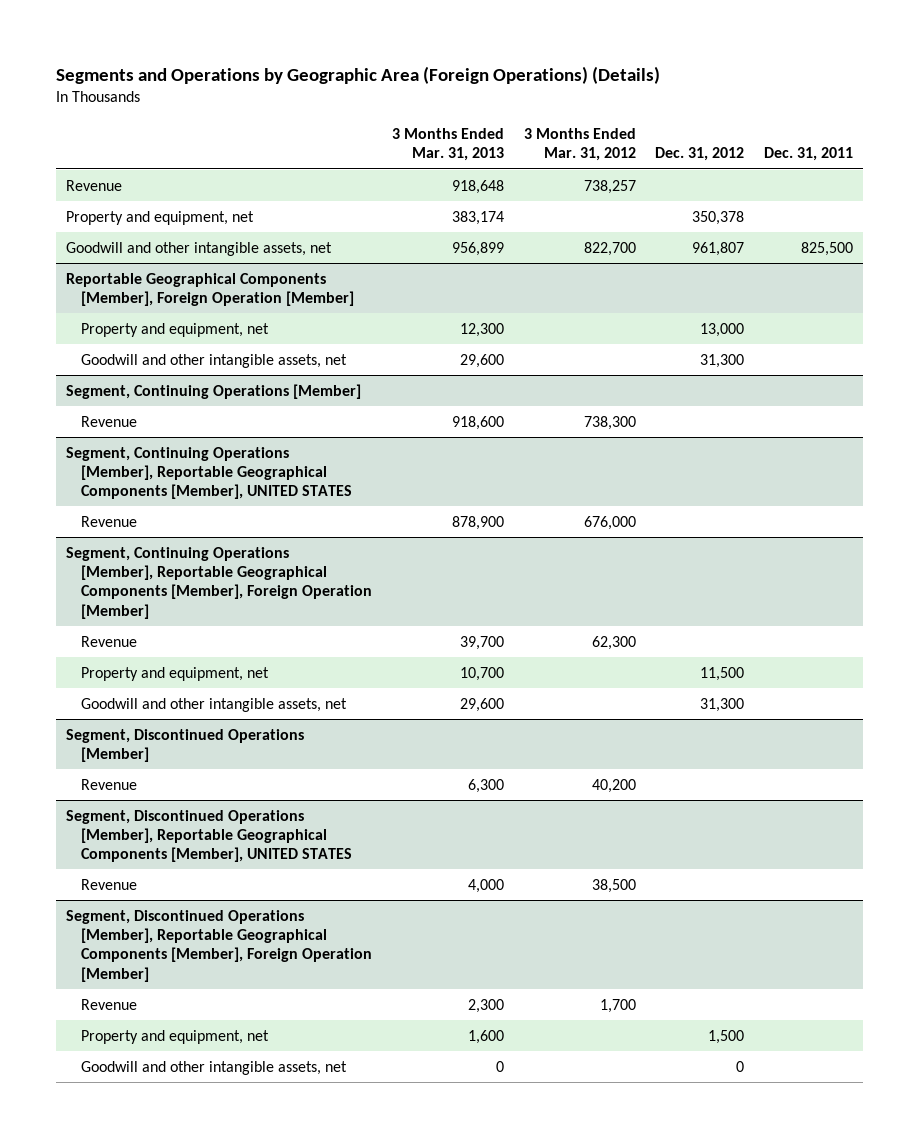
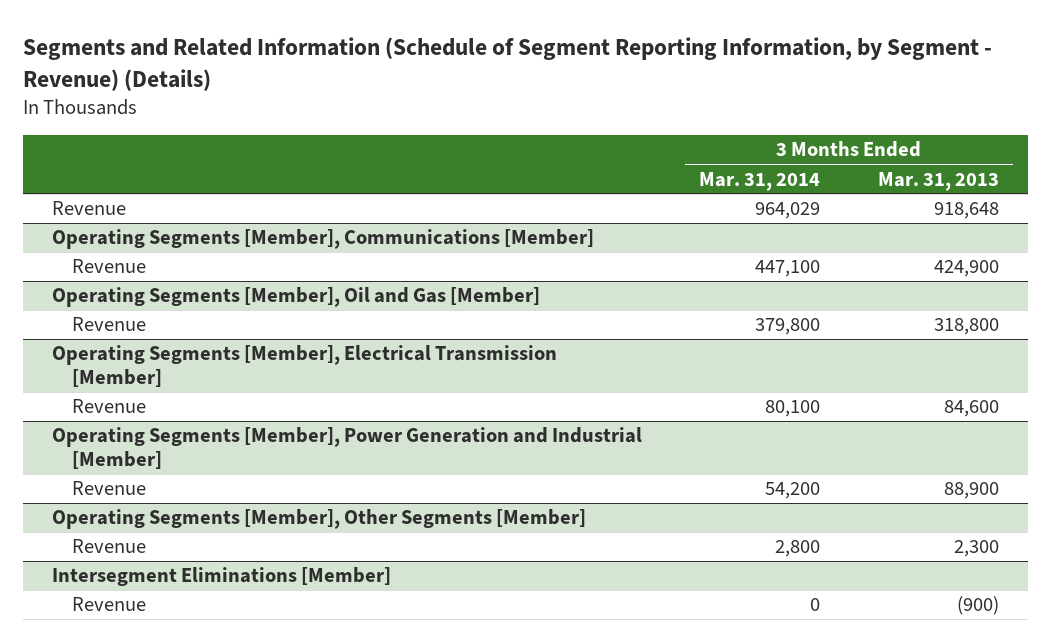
[55,65,660,84] Segments and Operations by Geographic Area (Foreign Operations) (Details) -> [23,36,993,91] Segments and Related Information (Schedule of Segment Reporting Information, by Segment - Revenue) (Details)
[523,128,636,162] 3 Months Ended Mar. 31, 2012 -> none
[655,147,745,162] Dec. 31, 2012 -> none
[764,147,854,162] Dec. 31, 2011 -> none
none -> [699,171,821,191] Mar. 31, 2014
[65,210,254,225] Property and equipment, net -> none
[65,241,332,256] Goodwill and other intangible assets, net -> none
[65,272,355,306] Reportable Geographical Components [Member], Foreign Operation [Member] -> none
[81,322,270,337] Property and equipment, net -> none
[81,353,348,368] Goodwill and other intangible assets, net -> none
[65,383,361,399] Segment, Continuing Operations [Member] -> none
[65,446,353,500] Segment, Continuing Operations [Member], Reportable Geographical Components [Member], UNITED STATES -> none
[65,546,373,619] Segment, Continuing Operations [Member], Reportable Geographical Components [Member], Foreign Operation [Member] -> none
[81,666,270,681] Property and equipment, net -> none
[81,697,348,712] Goodwill and other intangible assets, net -> none
[65,728,304,762] Segment, Discontinued Operations [Member] -> none
[65,809,353,863] Segment, Discontinued Operations [Member], Reportable Geographical Components [Member], UNITED STATES -> none
[81,878,138,890] Revenue -> none
[65,909,373,982] Segment, Discontinued Operations [Member], Reportable Geographical Components [Member], Foreign Operation [Member] -> none
none -> [51,229,594,250] Operating Segments [Member], Communications [Member]
[451,415,504,430] 918,600 -> [933,260,999,278] 424,900
none -> [51,287,540,308] Operating Segments [Member], Oil and Gas [Member]
[451,515,504,530] 878,900 -> [933,318,999,336] 318,800
none -> [51,345,557,388] Operating Segments [Member], Electrical Transmission [Member]
[459,635,504,650] 39,700 -> [943,400,999,418] 84,600
none -> [51,427,642,470] Operating Segments [Member], Power Generation and Industrial [Member]
[467,778,504,793] 6,300 -> [943,482,999,500] 88,900
none -> [51,509,586,530] Operating Segments [Member], Other Segments [Member]
[81,1029,270,1044] Property and equipment, net -> none
[81,1060,348,1075] Goodwill and other intangible assets, net -> none
none -> [51,567,391,587] Intersegment Eliminations [Member]
none -> [72,597,147,612] Revenue

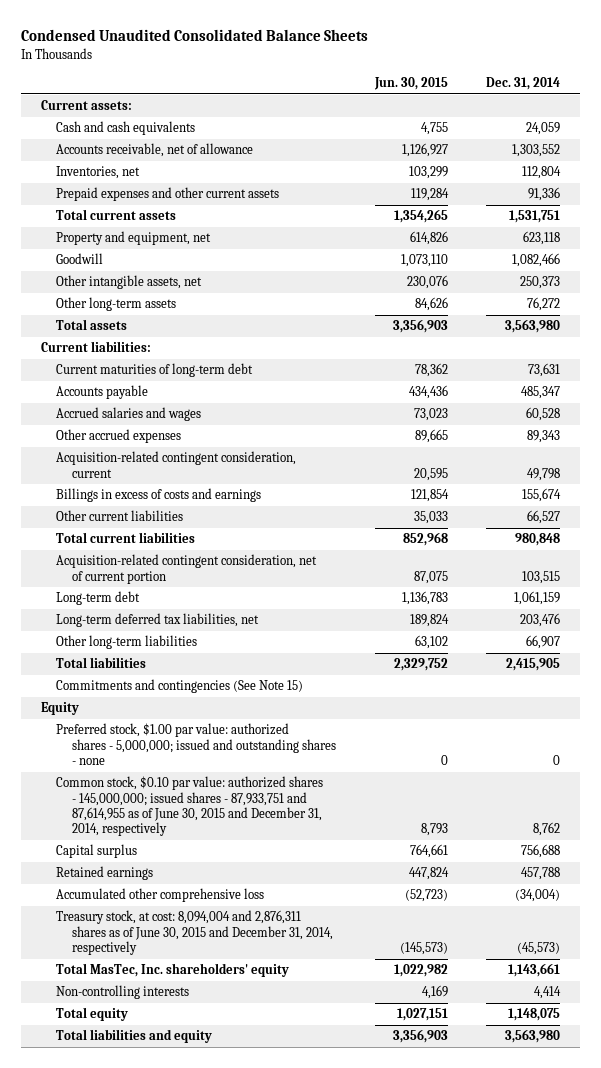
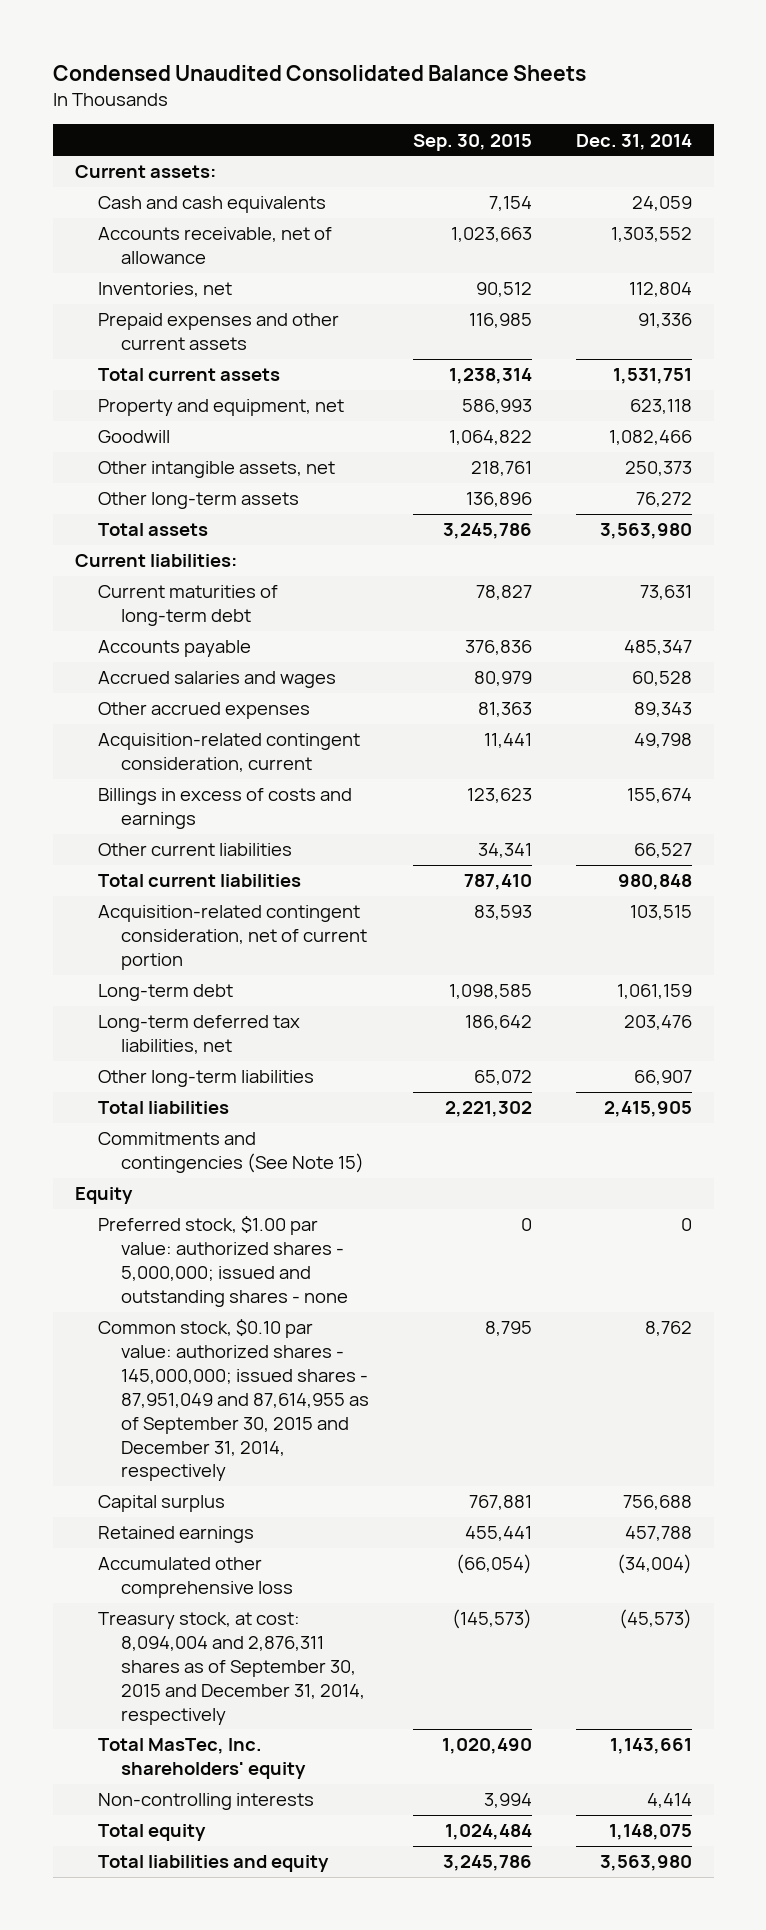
[373,77,448,91] Jun. 30, 2015 -> none
none -> [412,133,532,151] Sep. 30, 2015
[56,776,324,837] Common stock, $0.10 par value: authorized shares - 145,000,000; issued shares - 87,933,751 and 87,614,955 as of June 30, 2015 and December 31, 2014, respectively -> [97,1319,369,1482] Common stock, $0.10 par value: authorized shares - 145,000,000; issued shares - 87,951,049 and 87,614,955 as of September 30, 2015 and December 31, 2014, respectively
[56,910,333,955] Treasury stock, at cost: 8,094,004 and 2,876,311 shares as of June 30, 2015 and December 31, 2014, respectively -> [97,1612,365,1725] Treasury stock, at cost: 8,094,004 and 2,876,311 shares as of September 30, 2015 and December 31, 2014, respectively

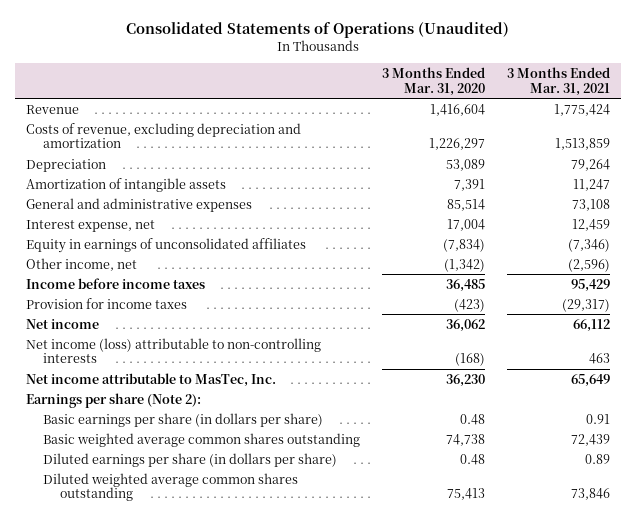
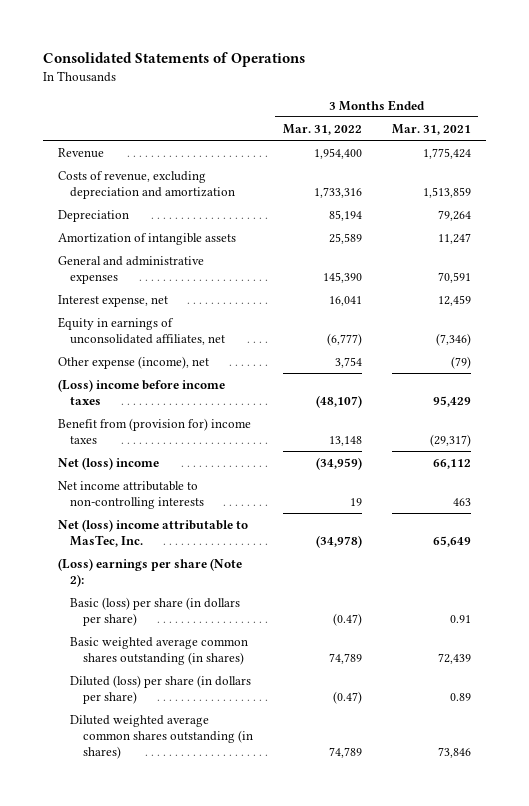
[125,22,509,39] Consolidated Statements of Operations (Unaudited) -> [43,52,306,68] Consolidated Statements of Operations
[381,67,485,96] 3 Months Ended Mar. 31, 2020 -> none
none -> [282,123,362,135] Mar. 31, 2022
[571,198,610,211] 73,108 -> [437,271,471,283] 70,591
[25,237,306,253] Equity in earnings of unconsolidated affiliates -> [58,316,226,345] Equity in earnings of unconsolidated affiliates, net
[25,257,137,271] Other income, net -> [58,355,210,369] Other expense (income), net
[567,258,610,272] (2,596) -> [450,355,471,369] (79)
[25,277,205,289] Income before income taxes -> [58,378,226,405] (Loss) income before income taxes
[25,297,187,309] Provision for income taxes -> [58,417,252,444] Benefit from (provision for) income taxes
[25,318,99,329] Net income -> [58,456,160,470] Net (loss) income
[25,337,321,364] Net income (loss) attributable to non-controlling interests -> [58,480,205,509] Net income attributable to non-controlling interests
[25,372,276,387] Net income attributable to MasTec, Inc. -> [58,518,249,547] Net (loss) income attributable to MasTec, Inc.
[25,392,201,408] Earnings per share (Note 2): -> [58,557,243,587] (Loss) earnings per share (Note 2):
[42,412,323,427] Basic earnings per share (in dollars per share) -> [70,596,241,626] Basic (loss) per share (in dollars per share)
[42,432,360,447] Basic weighted average common shares outstanding -> [70,636,249,665] Basic weighted average common shares outstanding (in shares)
[42,452,337,467] Diluted earnings per share (in dollars per share) -> [70,674,252,704] Diluted (loss) per share (in dollars per share)
[42,472,298,502] Diluted weighted average common shares outstanding -> [70,714,253,760] Diluted weighted average common shares outstanding (in shares)

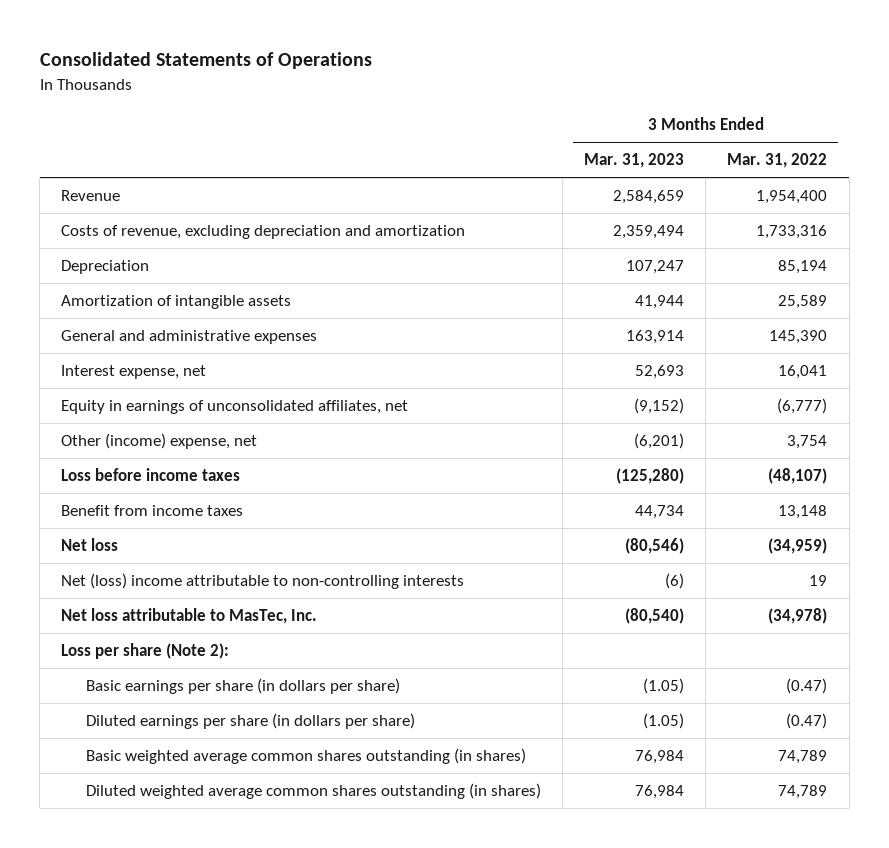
[391,123,471,135] Mar. 31, 2021 -> none
none -> [584,153,685,169] Mar. 31, 2023
[58,355,210,369] Other expense (income), net -> [61,433,258,450] Other (income) expense, net
[58,378,226,405] (Loss) income before income taxes -> [61,468,241,482] Loss before income taxes
[58,417,252,444] Benefit from (provision for) income taxes -> [61,505,244,517] Benefit from income taxes
[58,456,160,470] Net (loss) income -> [61,538,119,552] Net loss
[58,480,205,509] Net income attributable to non-controlling interests -> [61,573,465,590] Net (loss) income attributable to non-controlling interests
[58,518,249,547] Net (loss) income attributable to MasTec, Inc. -> [61,608,318,625] Net loss attributable to MasTec, Inc.
[58,557,243,587] (Loss) earnings per share (Note 2): -> [61,643,230,660] Loss per share (Note 2):
[70,596,241,626] Basic (loss) per share (in dollars per share) -> [85,678,400,695] Basic earnings per share (in dollars per share)
none -> [85,713,415,730] Diluted earnings per share (in dollars per share)
[70,674,252,704] Diluted (loss) per share (in dollars per share) -> none

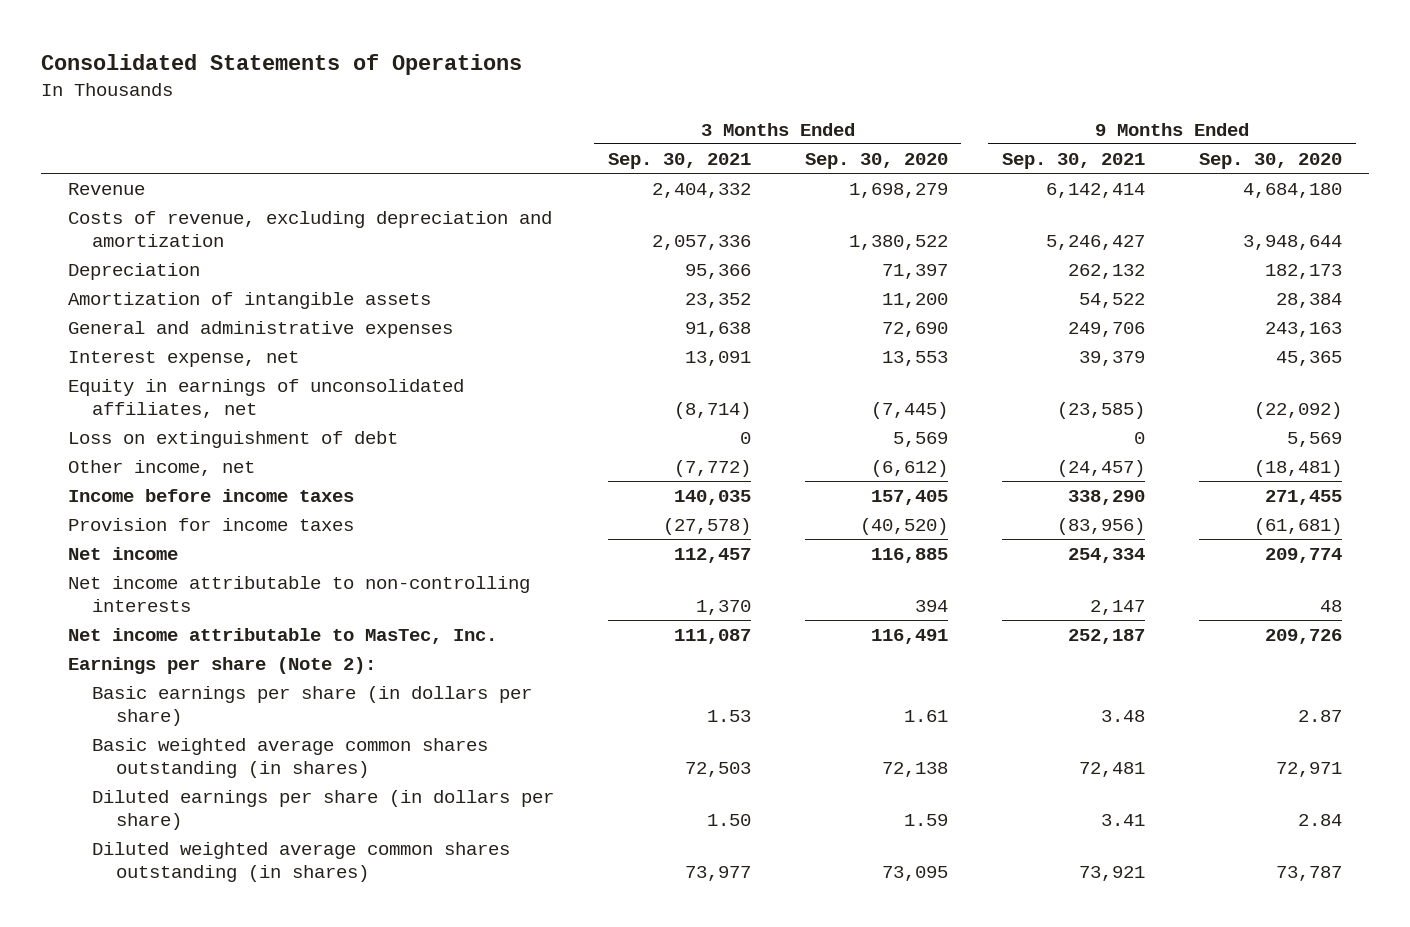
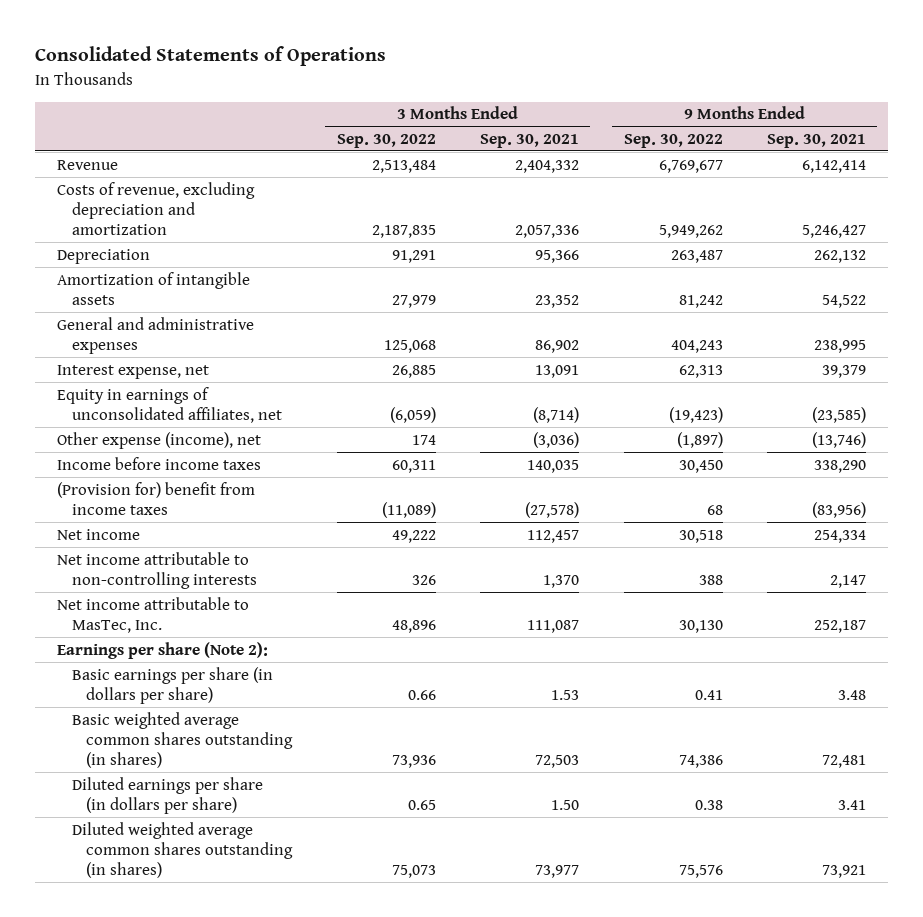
[804,152,948,169] Sep. 30, 2020 -> none
[1198,152,1342,169] Sep. 30, 2020 -> none
none -> [336,133,436,148] Sep. 30, 2022
none -> [623,133,723,148] Sep. 30, 2022
[684,321,751,337] 91,638 -> [535,339,580,353] 86,902
[1067,321,1145,337] 249,706 -> [814,339,867,353] 238,995
[67,430,398,448] Loss on extinguishment of debt -> none
[67,459,255,476] Other income, net -> [57,431,262,449] Other expense (income), net
[673,459,751,477] (7,772) -> [533,431,580,448] (3,036)
[1056,459,1145,477] (24,457) -> [812,431,867,448] (13,746)
[67,517,354,531] Provision for income taxes -> [57,481,256,515] (Provision for) benefit from income taxes

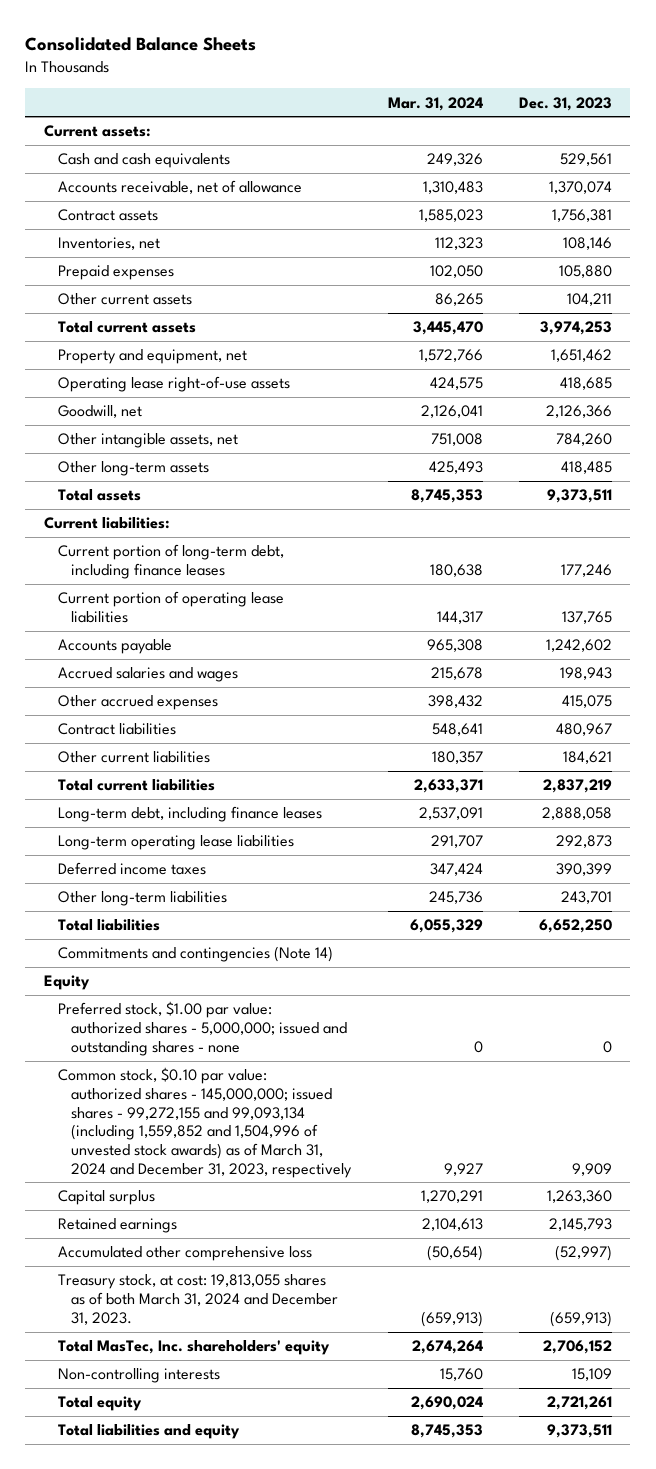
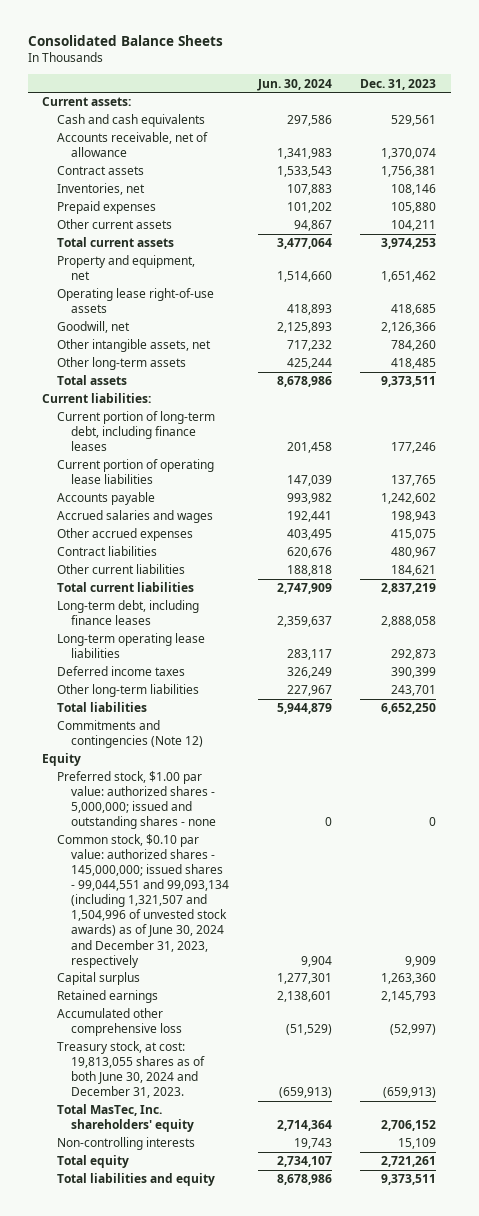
[387,96,483,111] Mar. 31, 2024 -> none
none -> [256,78,332,91] Jun. 30, 2024
[57,946,333,963] Commitments and contingencies (Note 14) -> [56,720,204,749] Commitments and contingencies (Note 12)
[57,1067,353,1178] Common stock, $0.10 par value: authorized shares - 145,000,000; issued shares - 99,272,155 and 99,093,134 (including 1,559,852 and 1,504,996 of unvested stock awards) as of March 31, 2024 and December 31, 2023, respectively -> [56,834,230,968] Common stock, $0.10 par value: authorized shares - 145,000,000; issued shares - 99,044,551 and 99,093,134 (including 1,321,507 and 1,504,996 of unvested stock awards) as of June 30, 2024 and December 31, 2023, respectively
[57,1274,339,1325] Treasury stock, at cost: 19,813,055 shares as of both March 31, 2024 and December 31, 2023. -> [56,1041,206,1099] Treasury stock, at cost: 19,813,055 shares as of both June 30, 2024 and December 31, 2023.

